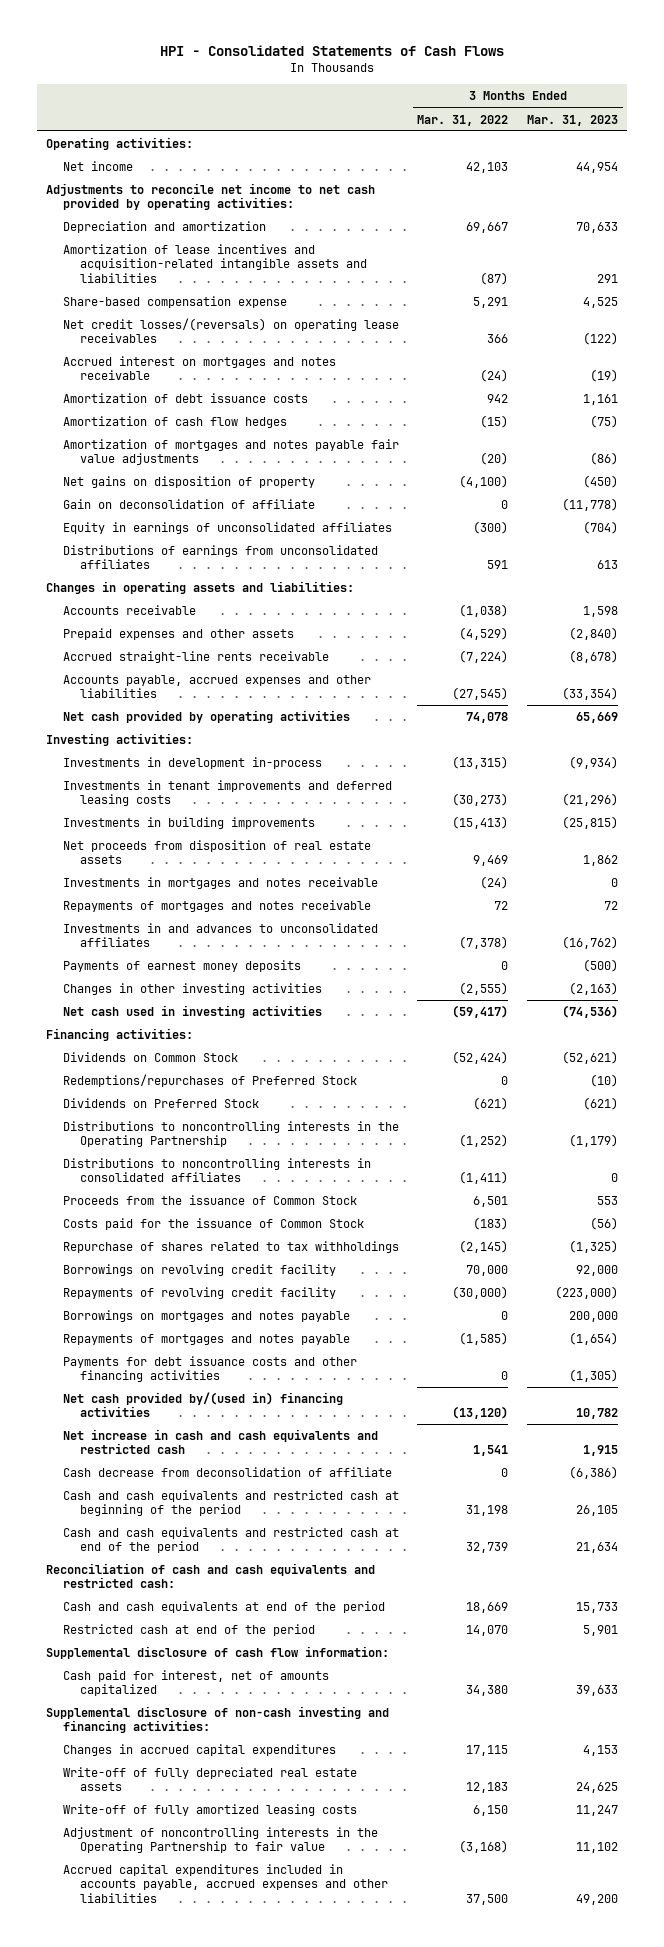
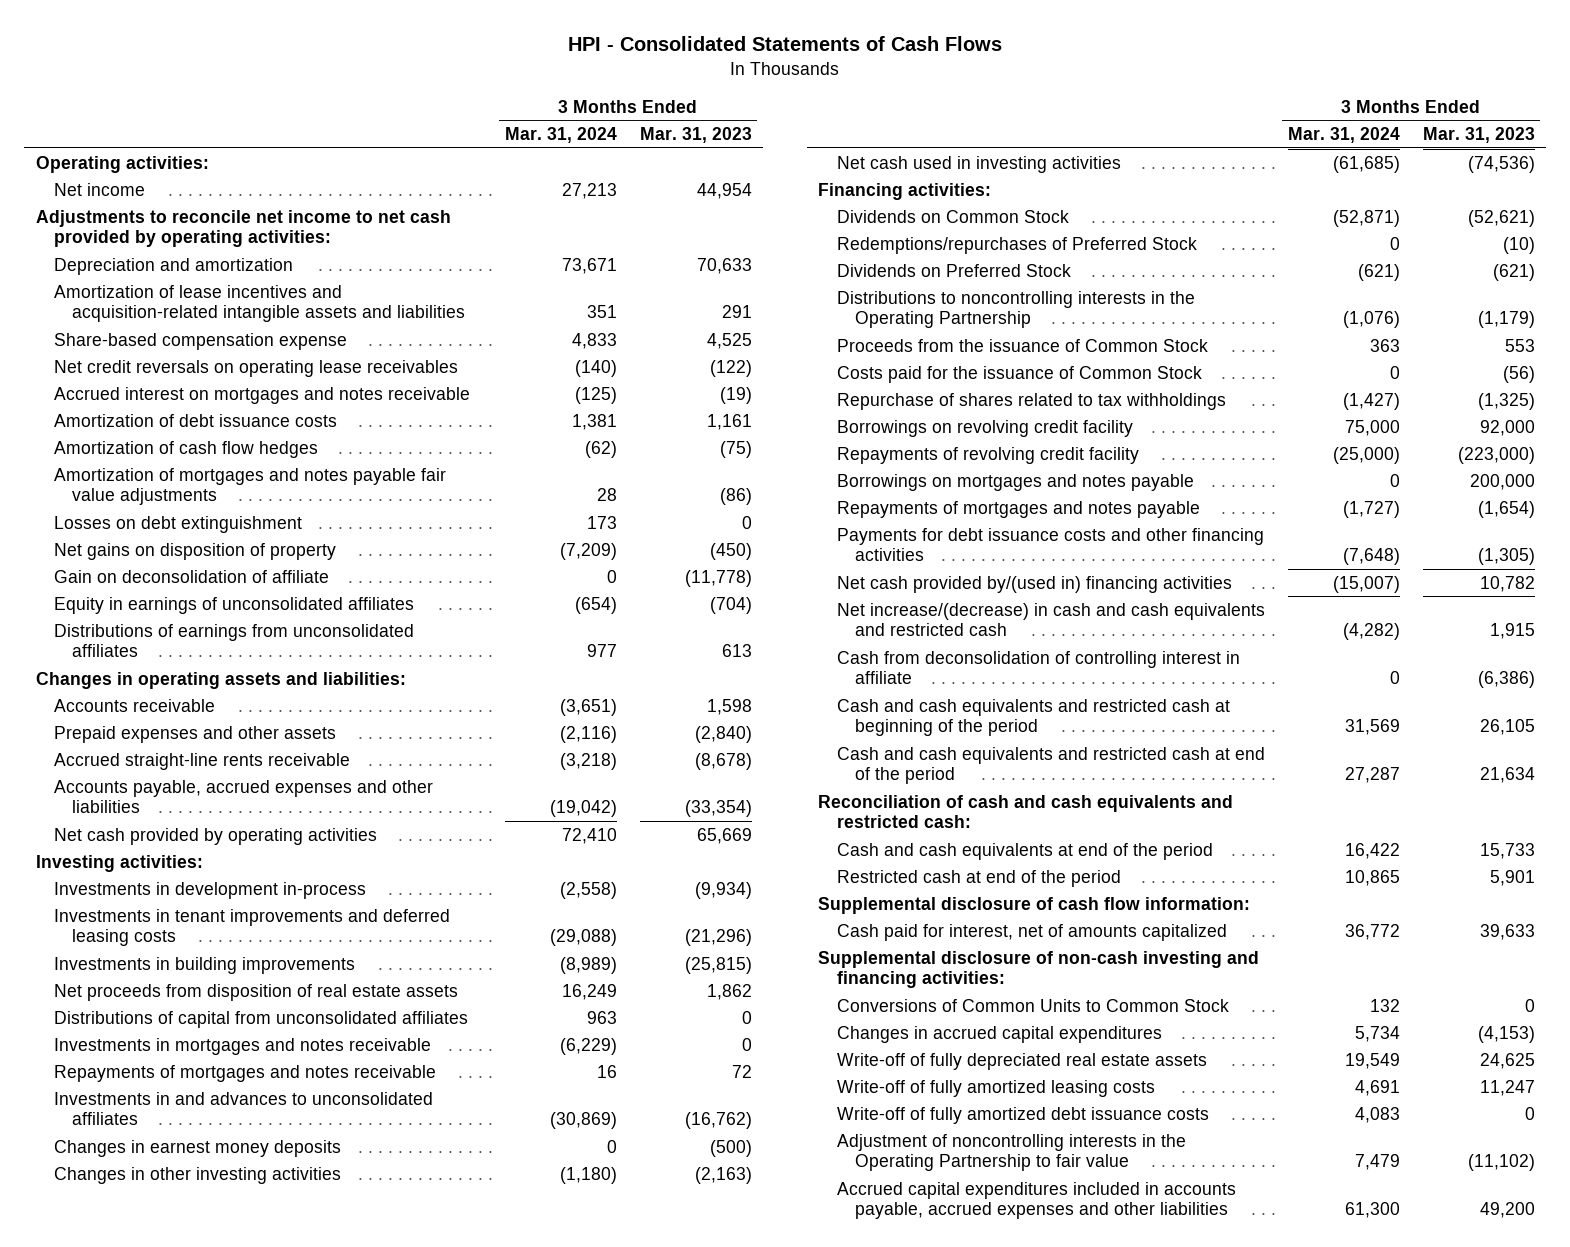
[417,114,509,126] Mar. 31, 2022 -> none
none -> [504,126,617,143] Mar. 31, 2024
[62,318,399,344] Net credit losses/(reversals) on operating lease receivables -> [53,359,458,377] Net credit reversals on operating lease receivables
none -> [53,515,302,533] Losses on debt extinguishment
none -> [53,1010,468,1028] Distributions of capital from unconsolidated affiliates
[62,960,301,973] Payments of earnest money deposits -> [53,1139,341,1157] Changes in earnest money deposits
[62,1158,371,1183] Distributions to noncontrolling interests in consolidated affiliates -> none
[62,1429,378,1455] Net increase in cash and cash equivalents and restricted cash -> [836,602,1265,637] Net increase/(decrease) in cash and cash equivalents and restricted cash
[62,1467,392,1478] Cash decrease from deconsolidation of affiliate -> [836,650,1240,685] Cash from deconsolidation of controlling interest in affiliate
none -> [836,998,1229,1012] Conversions of Common Units to Common Stock
[583,1745,619,1757] 4,153 -> [1477,1025,1535,1043] (4,153)
none -> [836,1106,1209,1124] Write-off of fully amortized debt issuance costs
[576,1842,619,1854] 11,102 -> [1467,1154,1535,1172] (11,102)

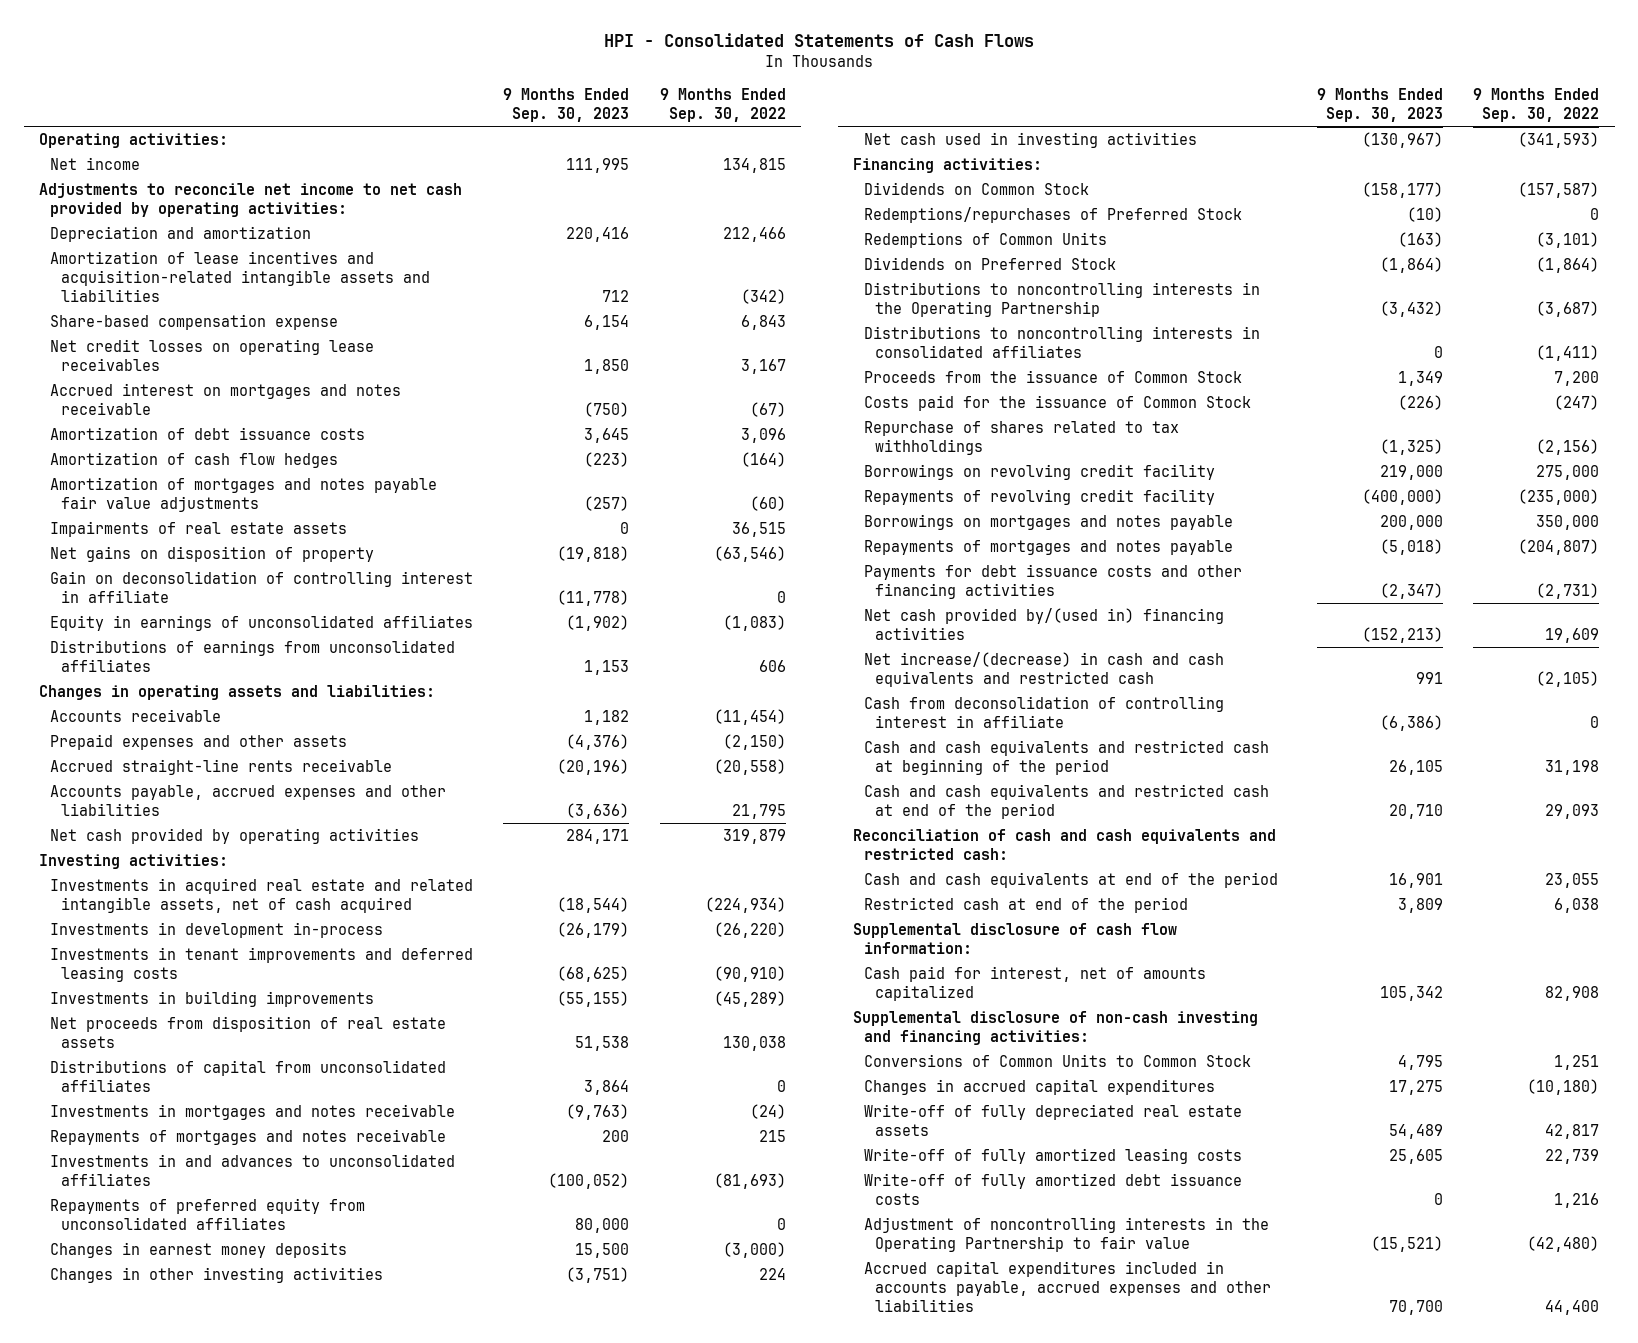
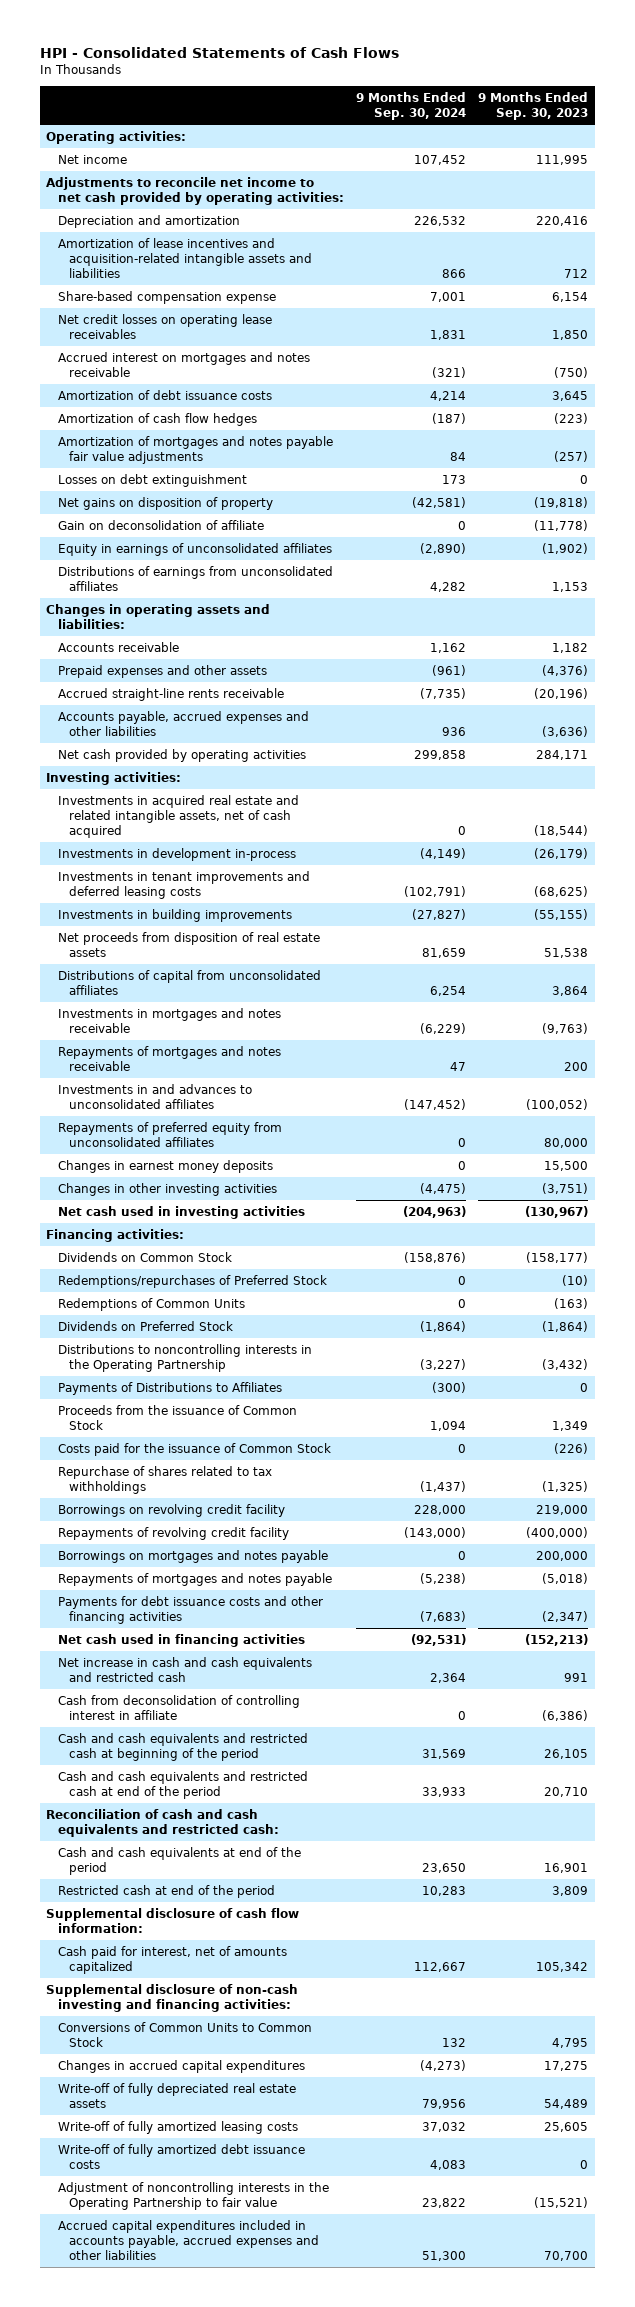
[659,88,786,123] 9 Months Ended Sep. 30, 2022 -> none
none -> [356,91,467,120] 9 Months Ended Sep. 30, 2024
[50,520,348,537] Impairments of real estate assets -> none
none -> [57,473,247,487] Losses on debt extinguishment
[50,570,474,603] Gain on deconsolidation of controlling interest in affiliate -> [57,519,264,530] Gain on deconsolidation of affiliate
[863,325,1260,358] Distributions to noncontrolling interests in consolidated affiliates -> [57,1381,282,1395] Payments of Distributions to Affiliates
[863,607,1224,640] Net cash provided by/(used in) financing activities -> [57,1633,305,1647] Net cash used in financing activities
[863,651,1224,687] Net increase/(decrease) in cash and cash equivalents and restricted cash -> [57,1656,312,1682] Net increase in cash and cash equivalents and restricted cash

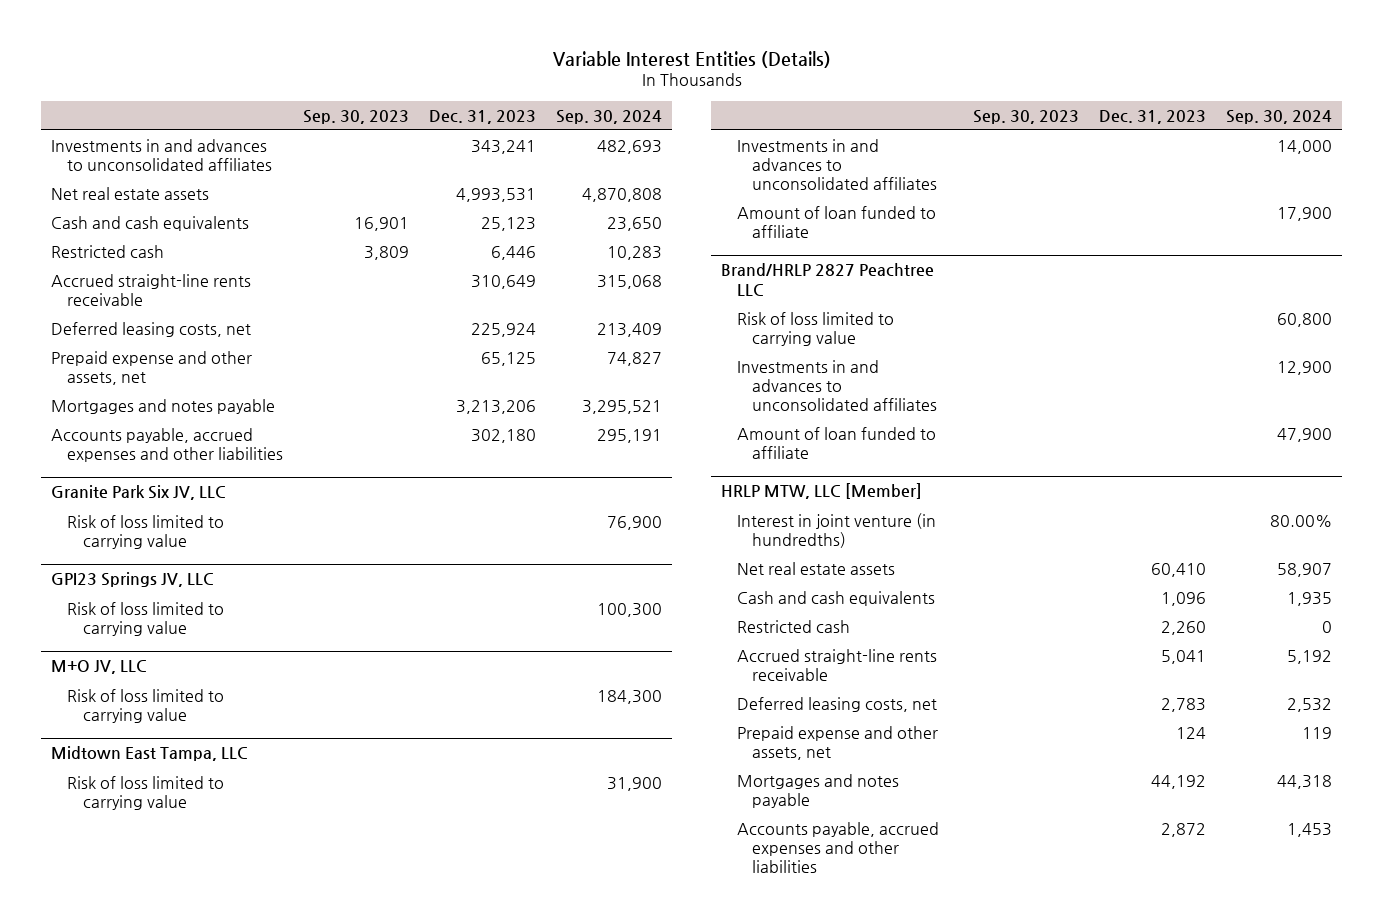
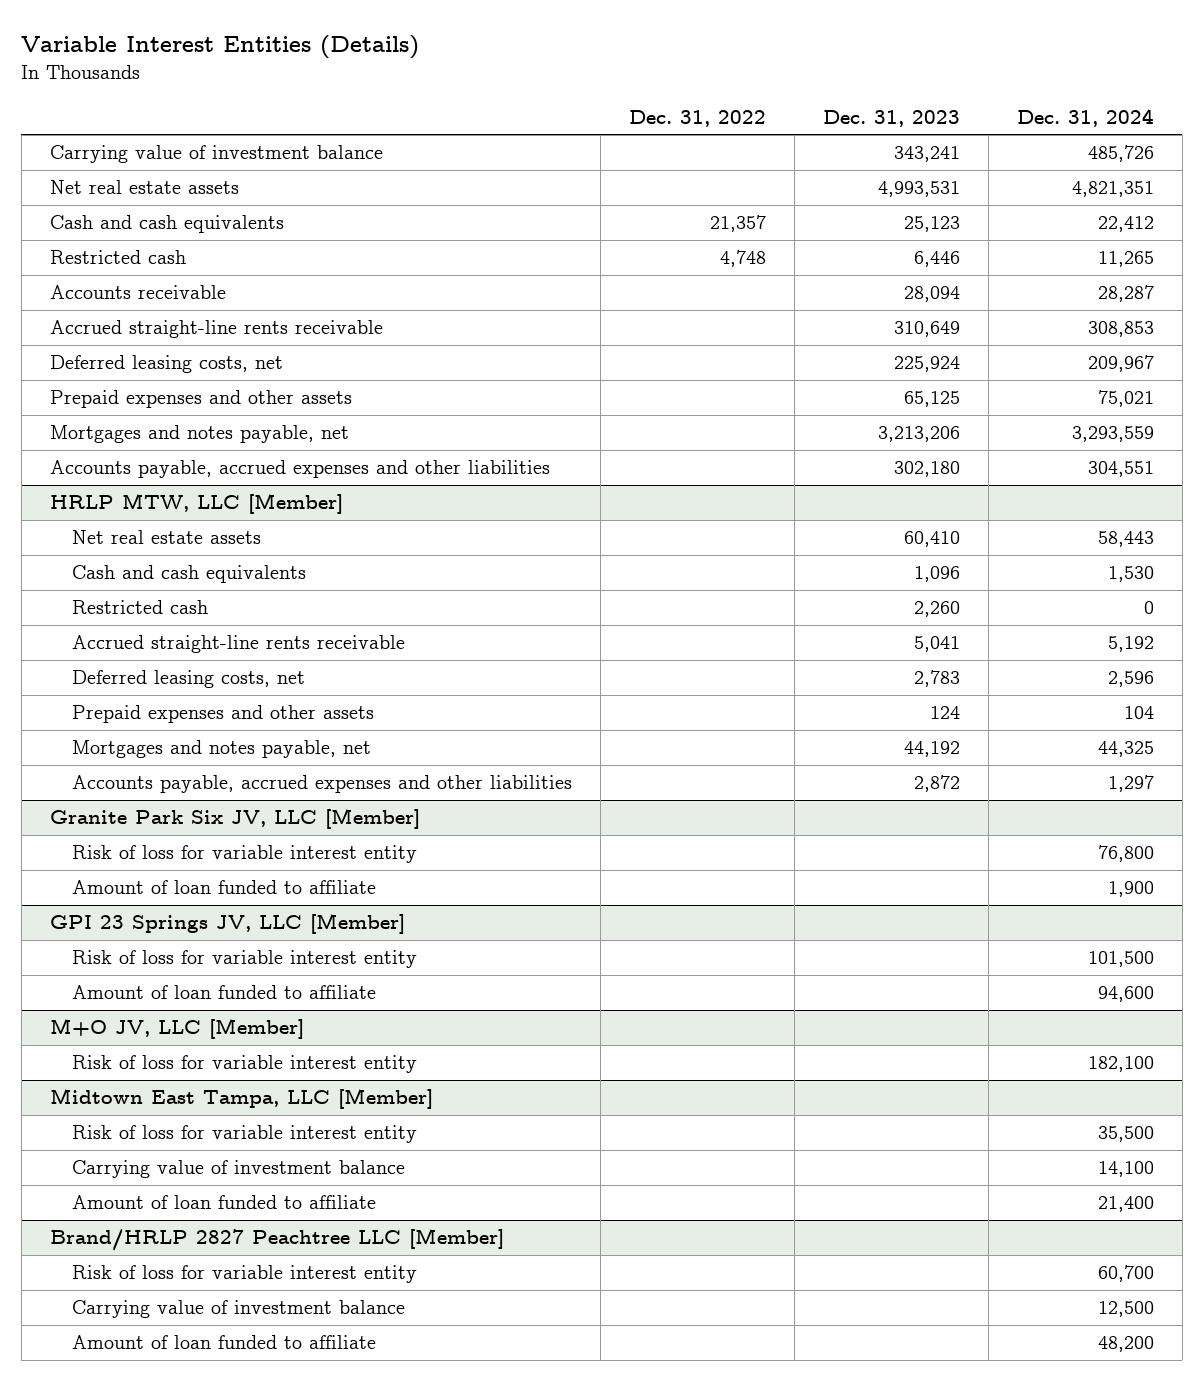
[303,109,410,124] Sep. 30, 2023 -> none
[556,109,663,124] Sep. 30, 2024 -> none
none -> [628,109,766,127] Dec. 31, 2022
none -> [1016,108,1154,127] Dec. 31, 2024
[51,138,272,172] Investments in and advances to unconsolidated affiliates -> [50,145,384,164] Carrying value of investment balance
none -> [50,285,227,300] Accounts receivable
[51,350,253,386] Prepaid expense and other assets, net -> [50,390,353,409] Prepaid expenses and other assets
[51,398,276,414] Mortgages and notes payable -> [50,425,350,444] Mortgages and notes payable, net
[51,485,227,501] Granite Park Six JV, LLC -> none
[66,514,224,550] Risk of loss limited to carrying value -> none
[51,572,215,588] GPI23 Springs JV, LLC -> none
[66,601,224,637] Risk of loss limited to carrying value -> none
[51,660,148,675] M+O JV, LLC -> none
[66,688,224,724] Risk of loss limited to carrying value -> none
[51,746,249,762] Midtown East Tampa, LLC -> none
[66,775,224,811] Risk of loss limited to carrying value -> none
[736,138,938,191] Investments in and advances to unconsolidated affiliates -> none
[736,205,936,239] Amount of loan funded to affiliate -> none
[720,263,934,296] Brand/HRLP 2827 Peachtree LLC -> none
[736,311,894,347] Risk of loss limited to carrying value -> none
[736,359,938,412] Investments in and advances to unconsolidated affiliates -> none
[736,426,936,460] Amount of loan funded to affiliate -> none
[736,512,936,549] Interest in joint venture (in hundredths) -> none
[736,725,938,761] Prepaid expense and other assets, net -> [71,705,374,724] Prepaid expenses and other assets
[736,773,899,809] Mortgages and notes payable -> [71,740,371,759] Mortgages and notes payable, net
none -> [50,808,421,830] Granite Park Six JV, LLC [Member]
none -> [71,845,417,864] Risk of loss for variable interest entity
none -> [71,880,376,895] Amount of loan funded to affiliate
none -> [50,913,406,935] GPI 23 Springs JV, LLC [Member]
none -> [71,950,417,969] Risk of loss for variable interest entity
none -> [71,985,376,1000] Amount of loan funded to affiliate
none -> [50,1018,305,1040] M+O JV, LLC [Member]
none -> [71,1055,417,1074] Risk of loss for variable interest entity
none -> [50,1088,434,1110] Midtown East Tampa, LLC [Member]
none -> [71,1125,417,1144] Risk of loss for variable interest entity
none -> [71,1160,405,1179] Carrying value of investment balance
none -> [71,1195,376,1210] Amount of loan funded to affiliate
none -> [50,1228,505,1252] Brand/HRLP 2827 Peachtree LLC [Member]
none -> [71,1265,417,1284] Risk of loss for variable interest entity
none -> [71,1300,405,1319] Carrying value of investment balance
none -> [71,1335,376,1350] Amount of loan funded to affiliate

